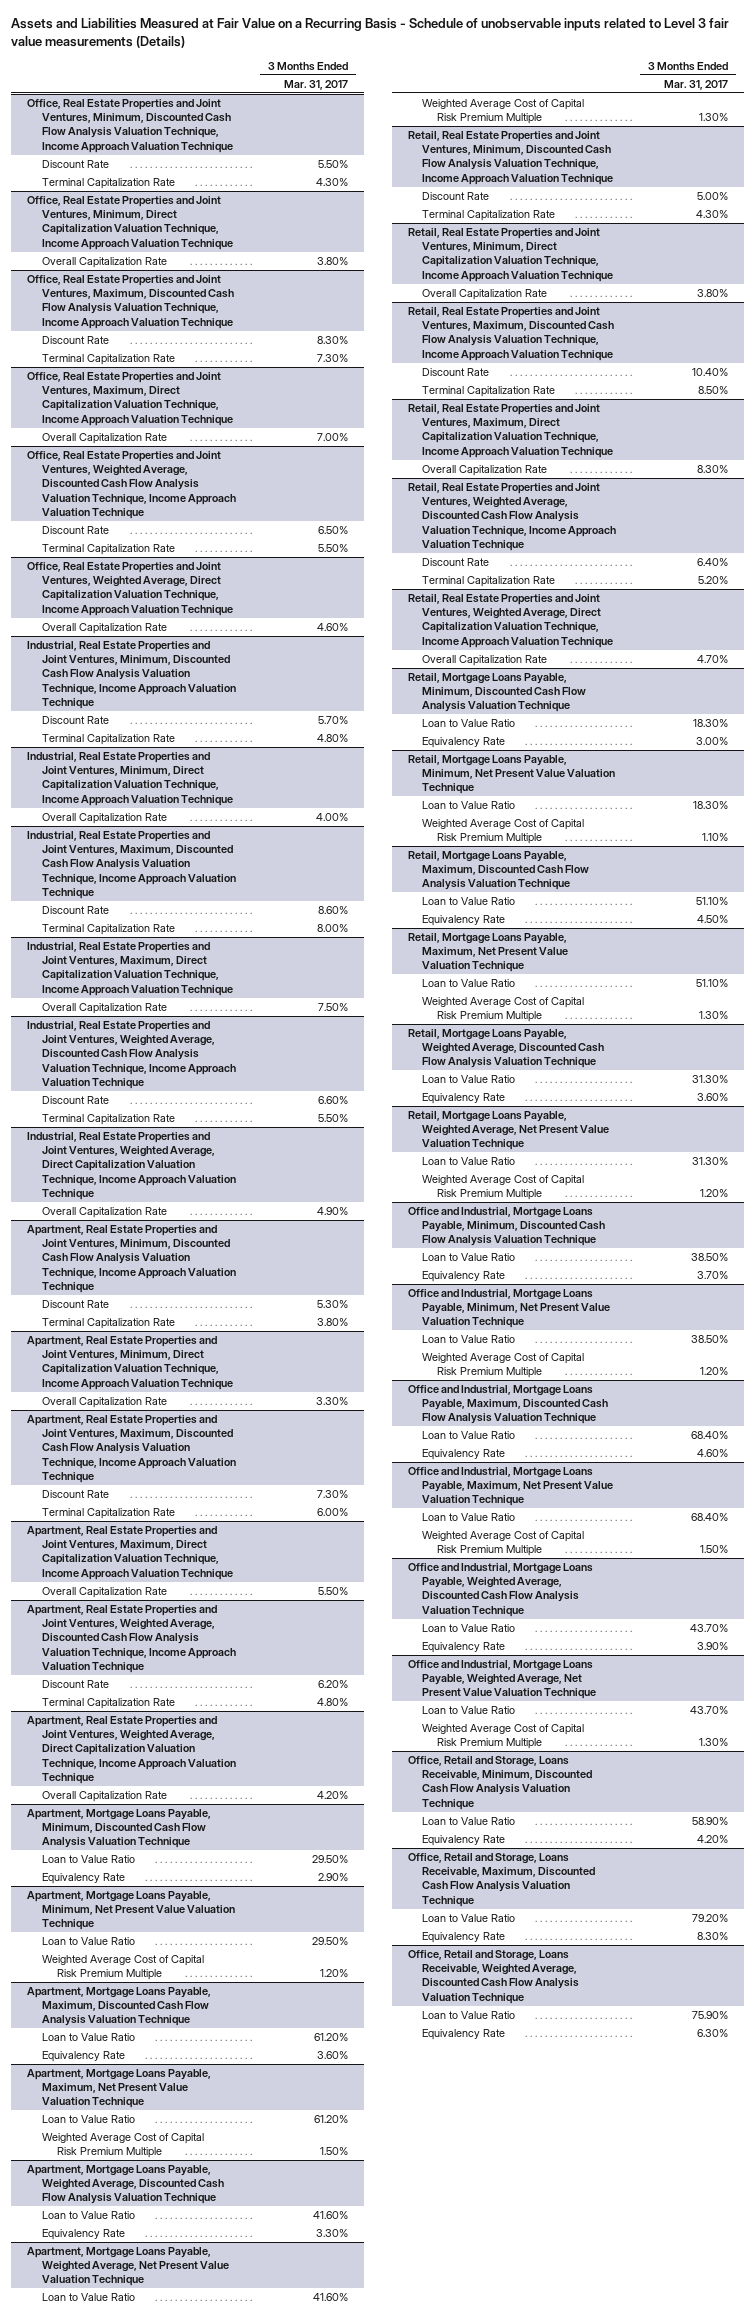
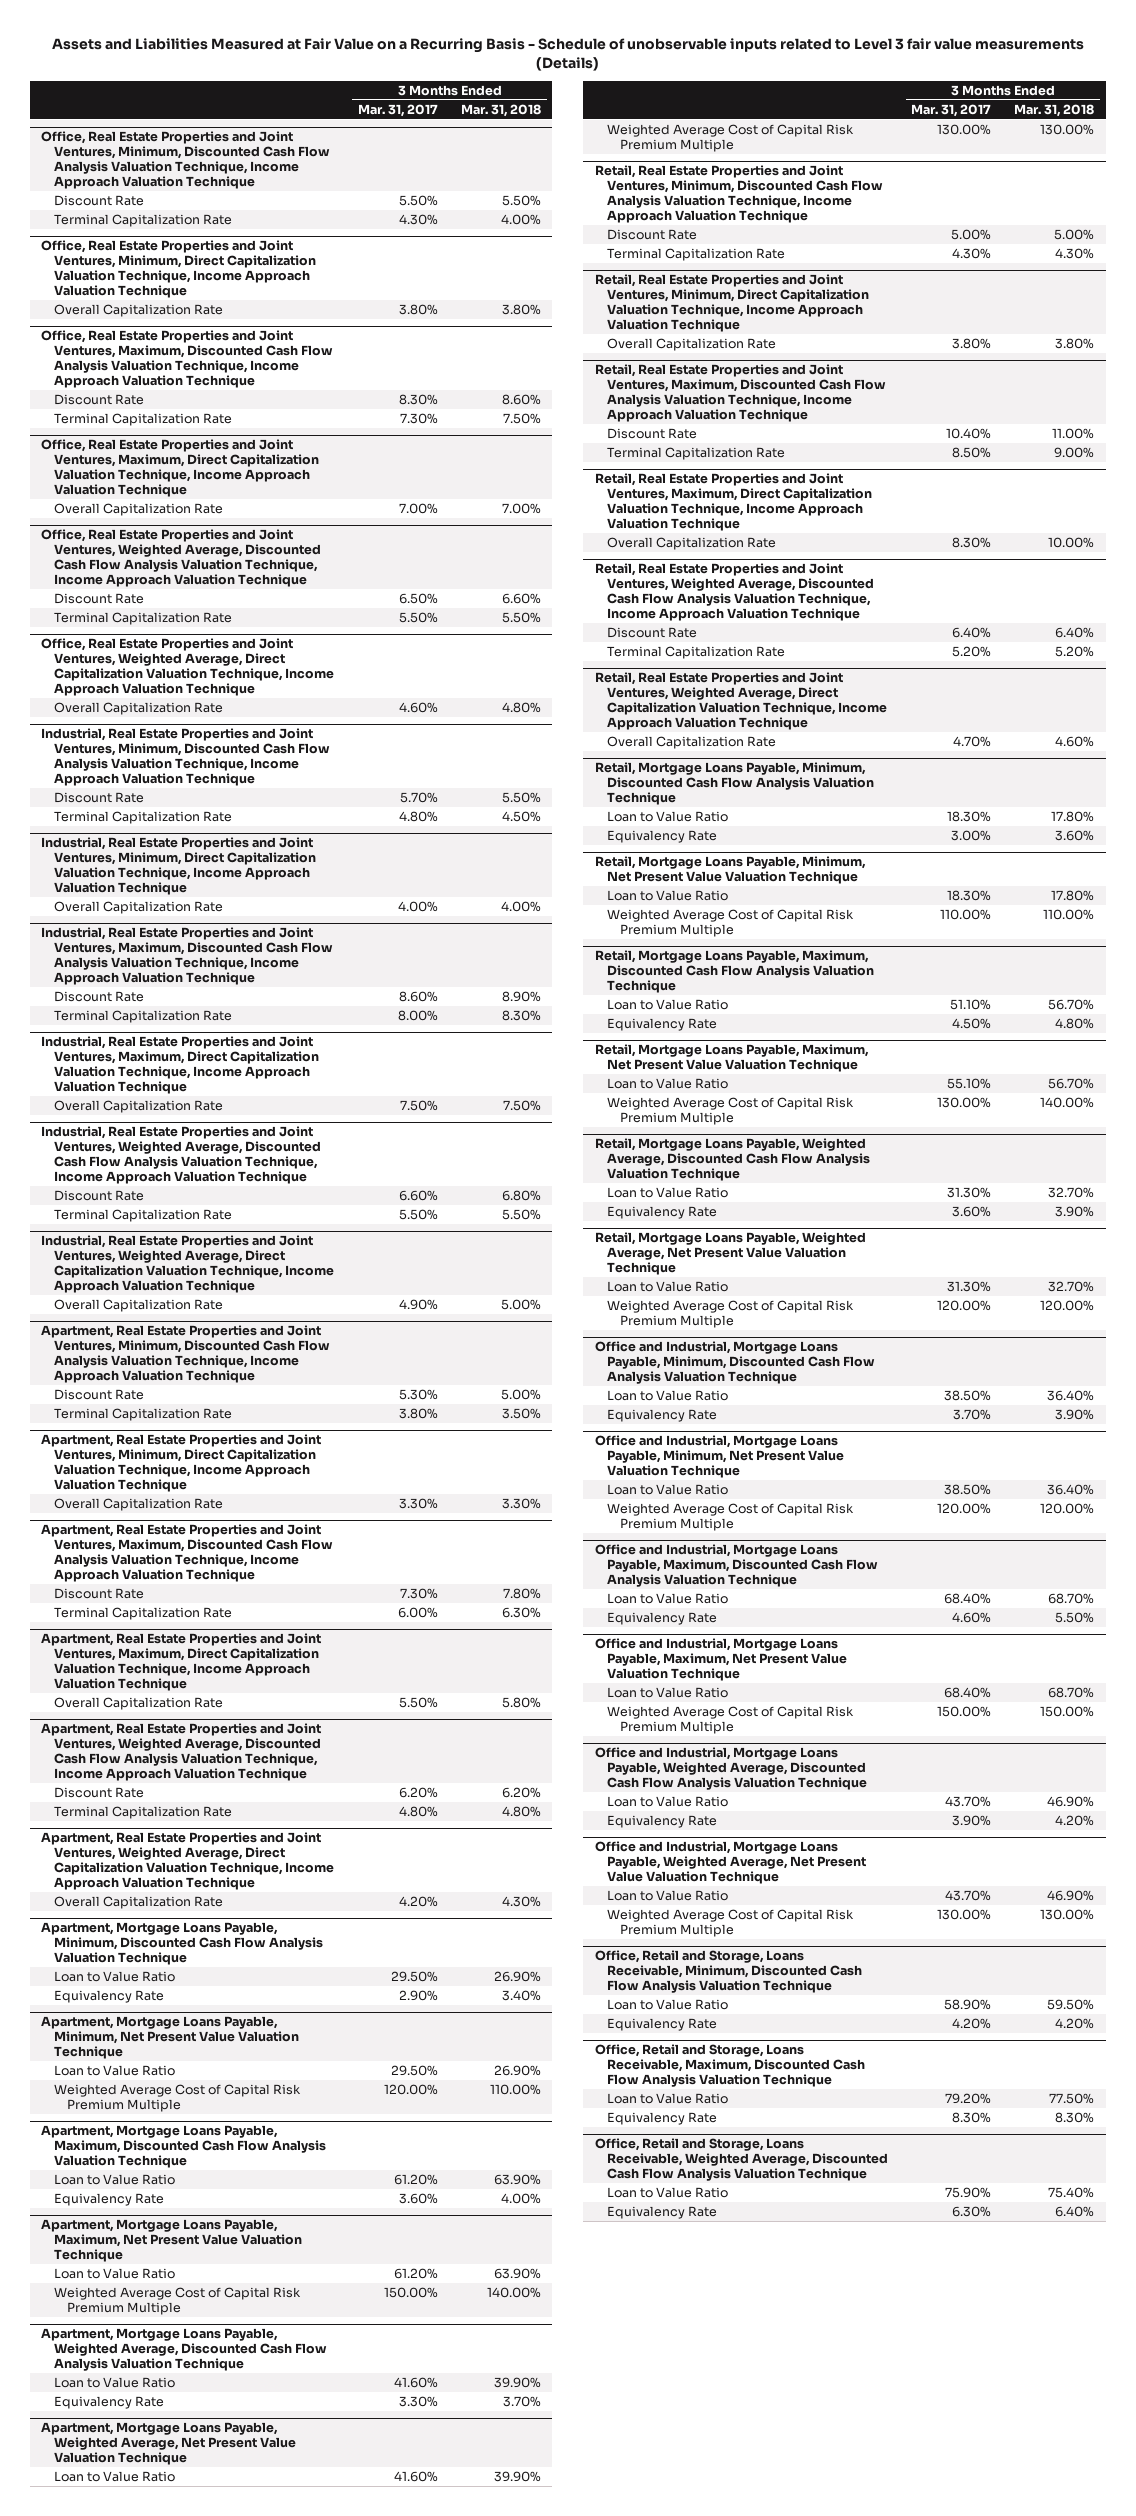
none -> [460,103,541,117] Mar. 31, 2018
[319,1969,348,1978] 1.20% -> [384,2084,439,2096] 120.00%
[319,2147,348,2156] 1.50% -> [384,2287,439,2299] 150.00%
[699,113,729,122] 1.30% -> [937,124,992,136] 130.00%
[702,833,729,842] 1.10% -> [940,909,992,921] 110.00%
[696,979,729,988] 51.10% -> [947,1078,992,1090] 55.10%
[699,1011,729,1020] 1.30% -> [937,1097,992,1109] 130.00%
[700,1189,729,1198] 1.20% -> [937,1300,992,1312] 120.00%
[700,1367,729,1376] 1.20% -> [937,1503,992,1515] 120.00%
[700,1545,729,1554] 1.50% -> [937,1706,992,1718] 150.00%
[699,1738,729,1747] 1.30% -> [937,1909,992,1921] 130.00%

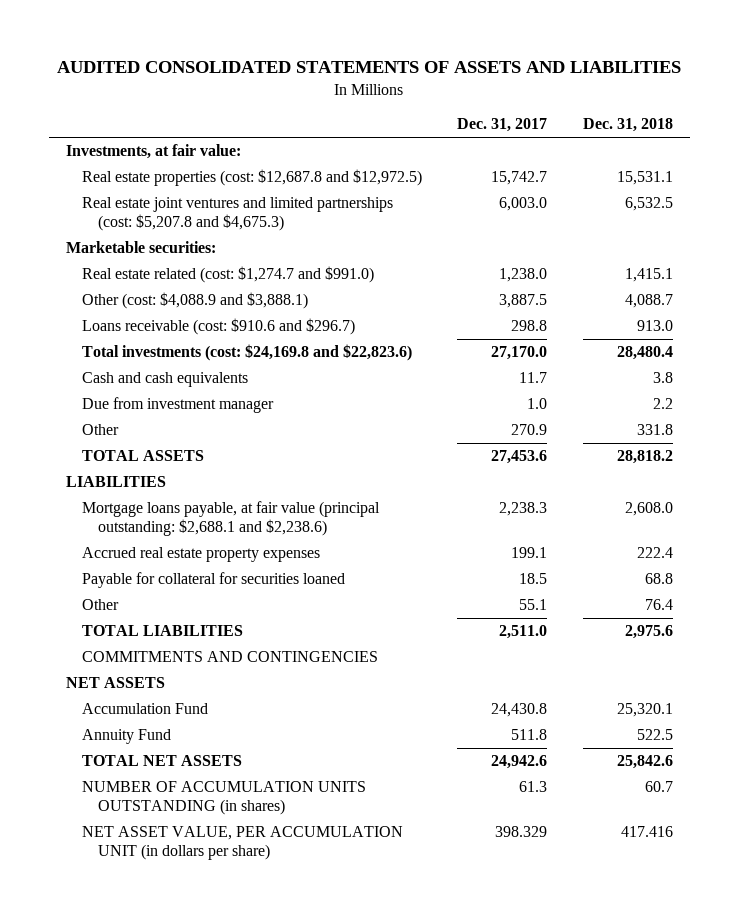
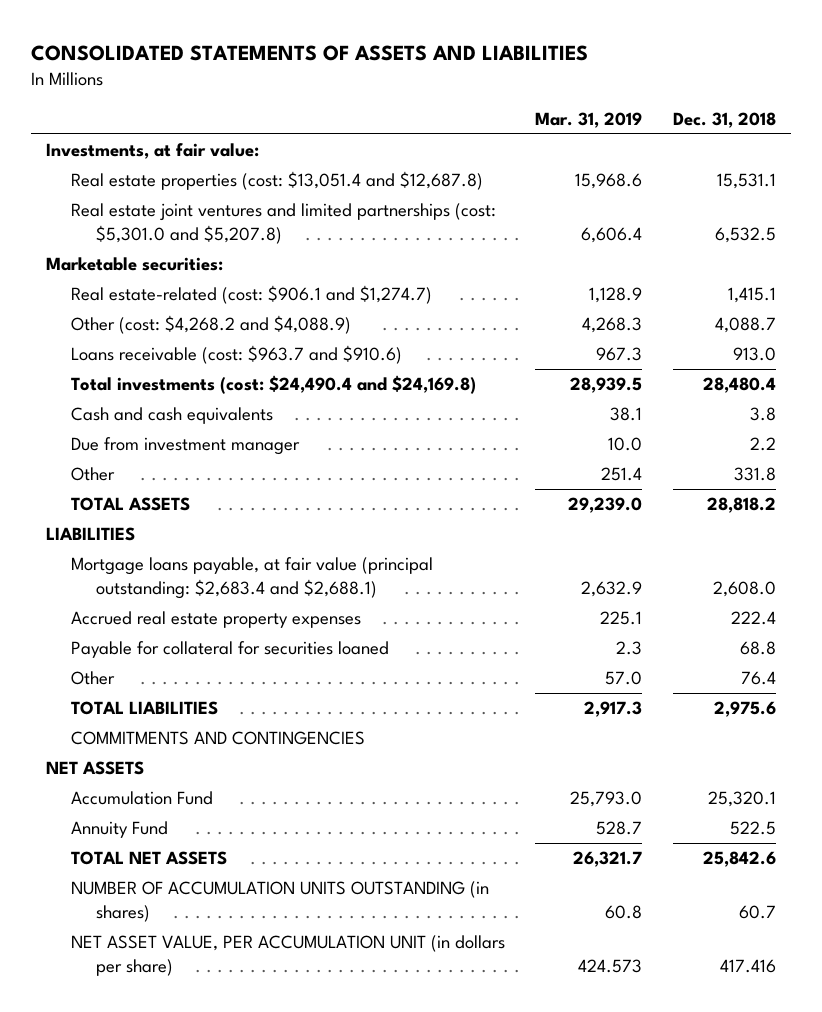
[57,61,682,74] AUDITED CONSOLIDATED STATEMENTS OF ASSETS AND LIABILITIES -> [30,44,588,61] CONSOLIDATED STATEMENTS OF ASSETS AND LIABILITIES
[457,118,548,133] Dec. 31, 2017 -> none
none -> [535,111,643,128] Mar. 31, 2019
[82,169,423,187] Real estate properties (cost: $12,687.8 and $12,972.5) -> [70,171,483,191] Real estate properties (cost: $13,051.4 and $12,687.8)
[82,197,394,231] Real estate joint ventures and limited partnerships (cost: $5,207.8 and $4,675.3) -> [70,203,496,245] Real estate joint ventures and limited partnerships (cost: $5,301.0 and $5,207.8)
[82,266,375,284] Real estate related (cost: $1,274.7 and $991.0) -> [70,285,432,305] Real estate-related (cost: $906.1 and $1,274.7)
[82,292,309,310] Other (cost: $4,088.9 and $3,888.1) -> [70,315,351,335] Other (cost: $4,268.2 and $4,088.9)
[82,318,356,336] Loans receivable (cost: $910.6 and $296.7) -> [70,345,402,365] Loans receivable (cost: $963.7 and $910.6)
[82,344,413,362] Total investments (cost: $24,169.8 and $22,823.6) -> [70,375,476,395] Total investments (cost: $24,490.4 and $24,169.8)
[82,501,381,536] Mortgage loans payable, at fair value (principal outstanding: $2,688.1 and $2,238.6) -> [70,557,433,600] Mortgage loans payable, at fair value (principal outstanding: $2,683.4 and $2,688.1)

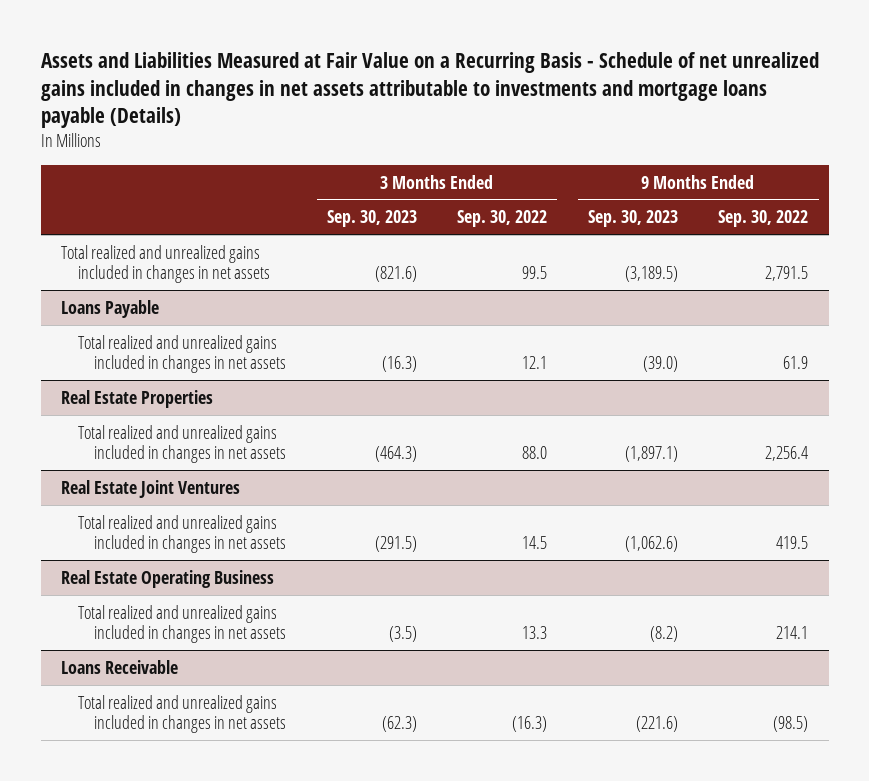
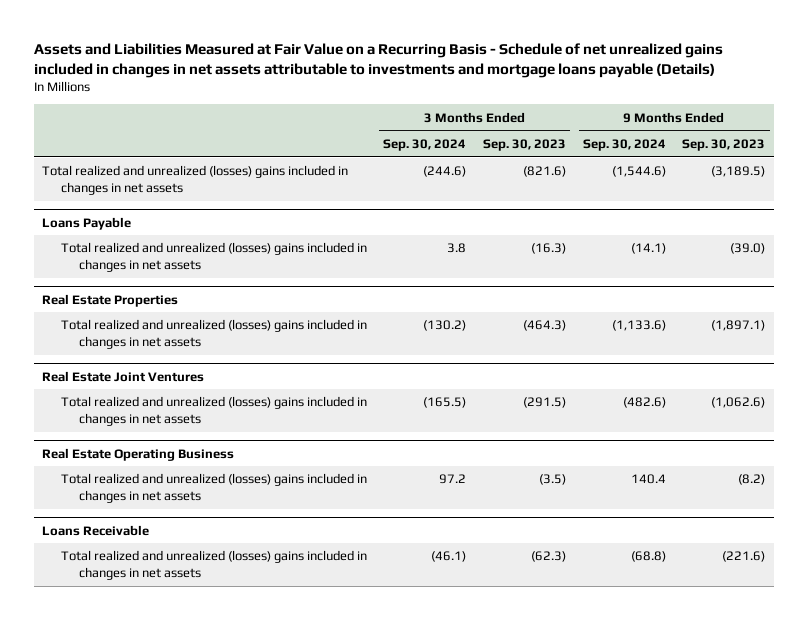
[457,210,548,228] Sep. 30, 2022 -> none
[718,210,809,228] Sep. 30, 2022 -> none
none -> [383,138,467,151] Sep. 30, 2024
none -> [582,138,666,151] Sep. 30, 2024
[60,244,270,284] Total realized and unrealized gains included in changes in net assets -> [42,165,349,195] Total realized and unrealized (losses) gains included in changes in net assets
[77,334,287,374] Total realized and unrealized gains included in changes in net assets -> [60,242,367,272] Total realized and unrealized (losses) gains included in changes in net assets
[77,424,287,464] Total realized and unrealized gains included in changes in net assets -> [60,319,367,349] Total realized and unrealized (losses) gains included in changes in net assets
[77,514,287,554] Total realized and unrealized gains included in changes in net assets -> [60,396,367,426] Total realized and unrealized (losses) gains included in changes in net assets
[77,604,287,644] Total realized and unrealized gains included in changes in net assets -> [60,473,367,503] Total realized and unrealized (losses) gains included in changes in net assets
[77,694,287,734] Total realized and unrealized gains included in changes in net assets -> [60,550,367,580] Total realized and unrealized (losses) gains included in changes in net assets

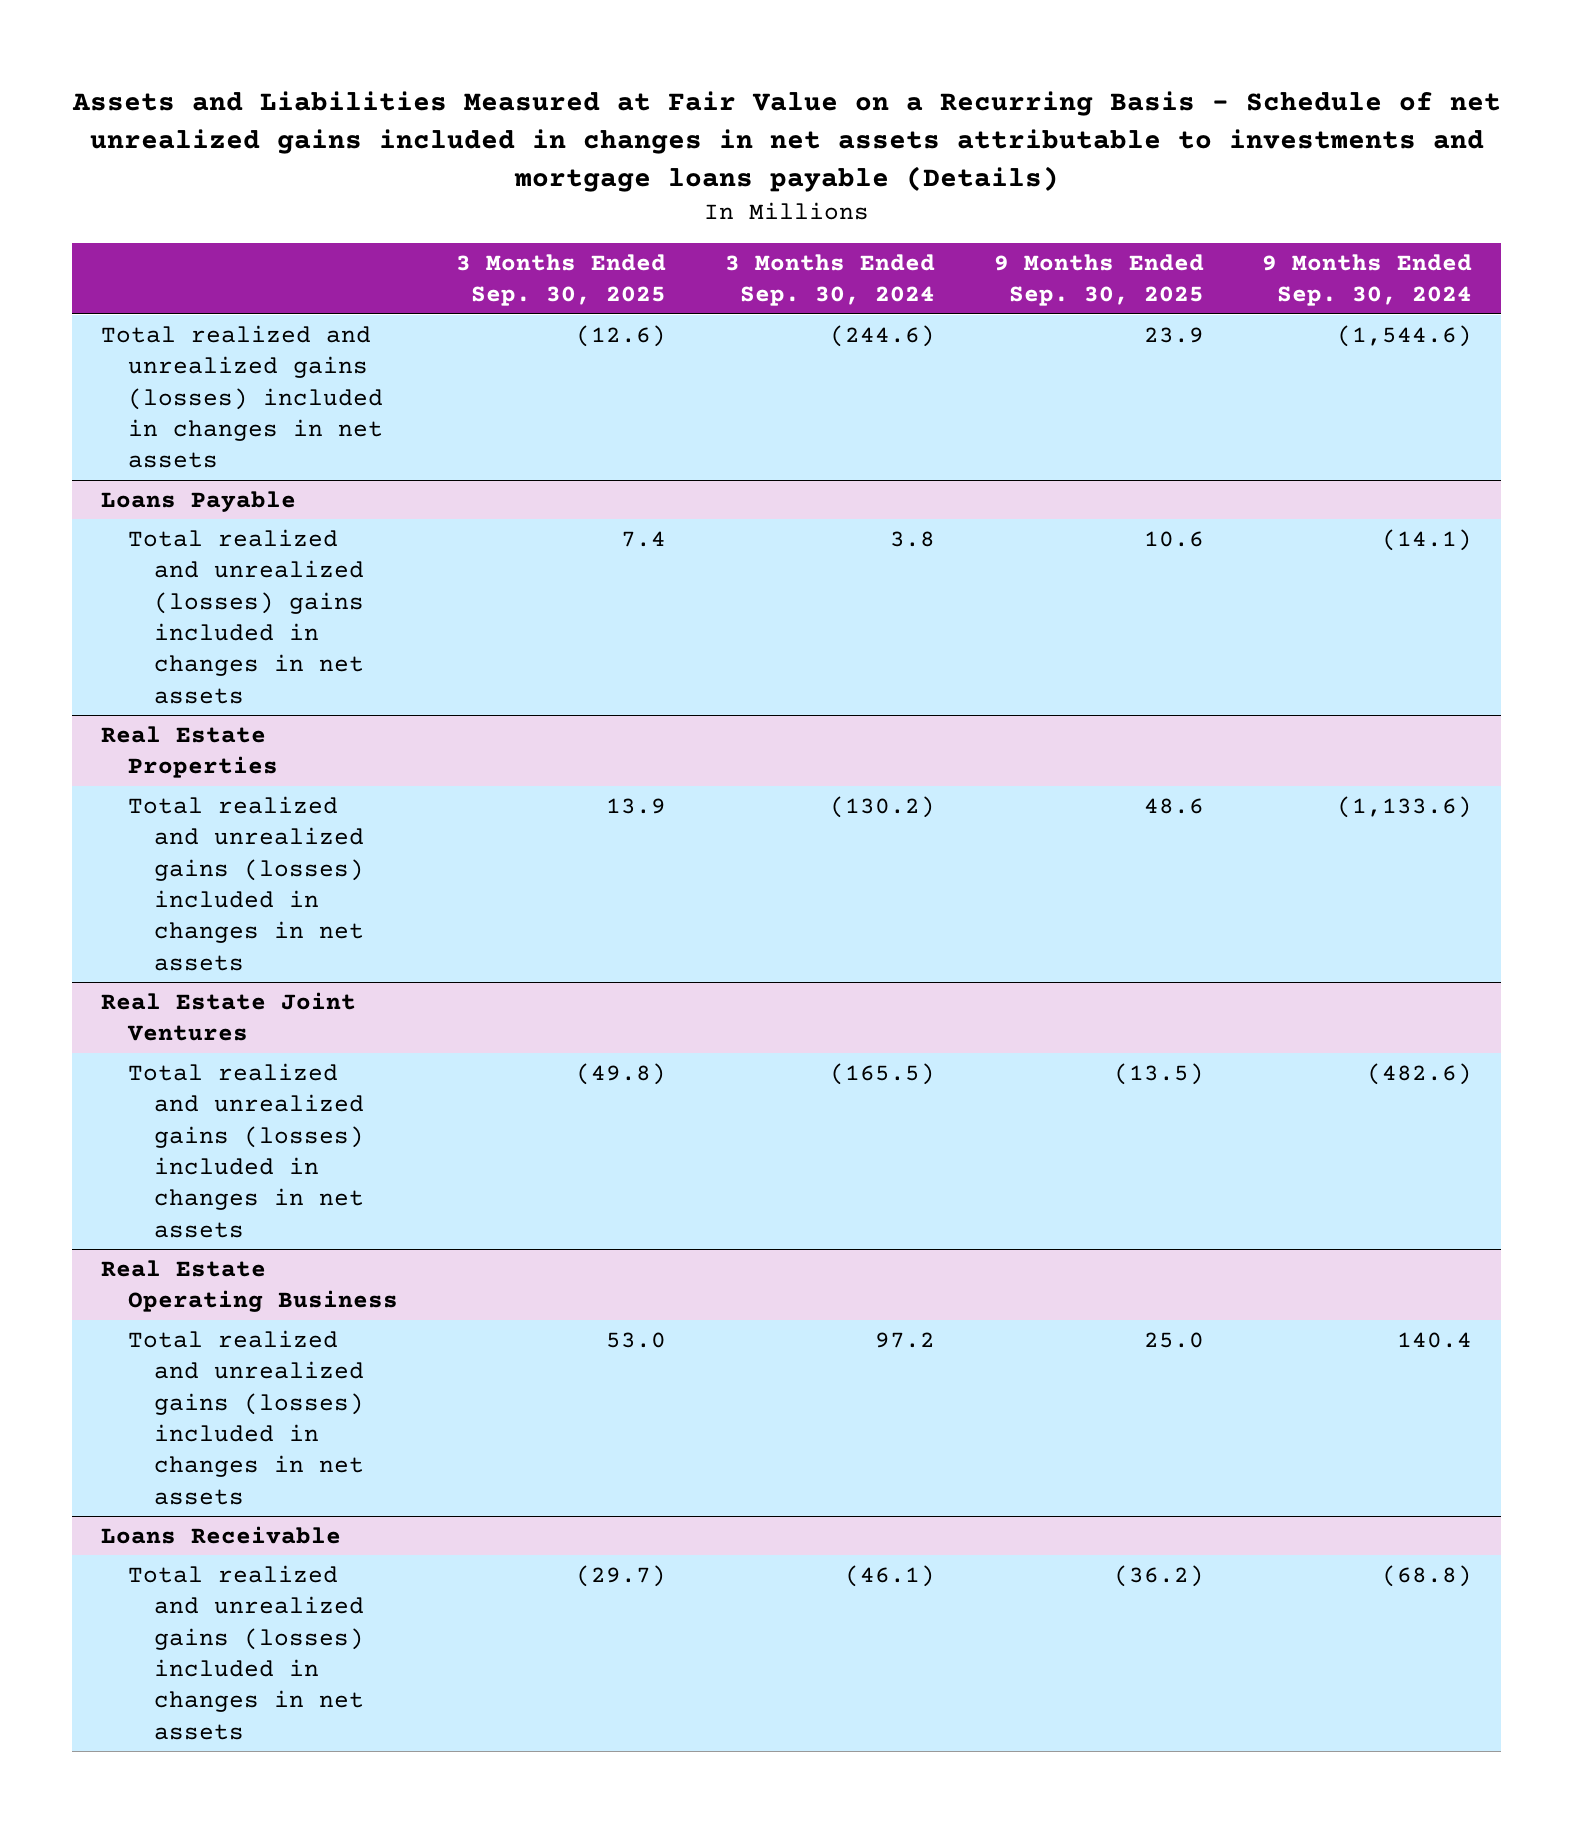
[483,138,567,151] Sep. 30, 2023 -> none
[682,138,766,151] Sep. 30, 2023 -> none
none -> [456,253,667,307] 3 Months Ended Sep. 30, 2025
none -> [993,253,1204,307] 9 Months Ended Sep. 30, 2025
[42,165,349,195] Total realized and unrealized (losses) gains included in changes in net assets -> [101,324,383,469] Total realized and unrealized gains (losses) included in changes in net assets
[60,319,367,349] Total realized and unrealized (losses) gains included in changes in net assets -> [127,795,365,971] Total realized and unrealized gains (losses) included in changes in net assets
[60,396,367,426] Total realized and unrealized (losses) gains included in changes in net assets -> [127,1062,365,1238] Total realized and unrealized gains (losses) included in changes in net assets
[60,473,367,503] Total realized and unrealized (losses) gains included in changes in net assets -> [127,1329,365,1505] Total realized and unrealized gains (losses) included in changes in net assets
[60,550,367,580] Total realized and unrealized (losses) gains included in changes in net assets -> [127,1564,365,1740] Total realized and unrealized gains (losses) included in changes in net assets

